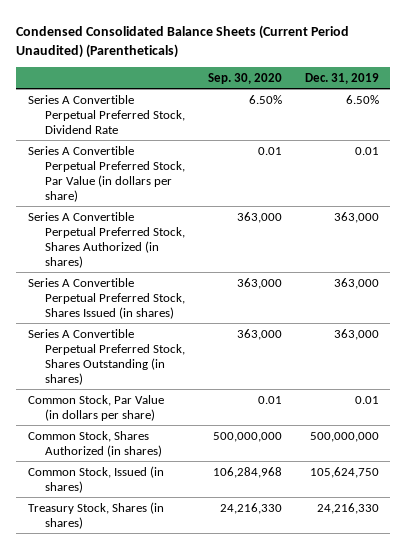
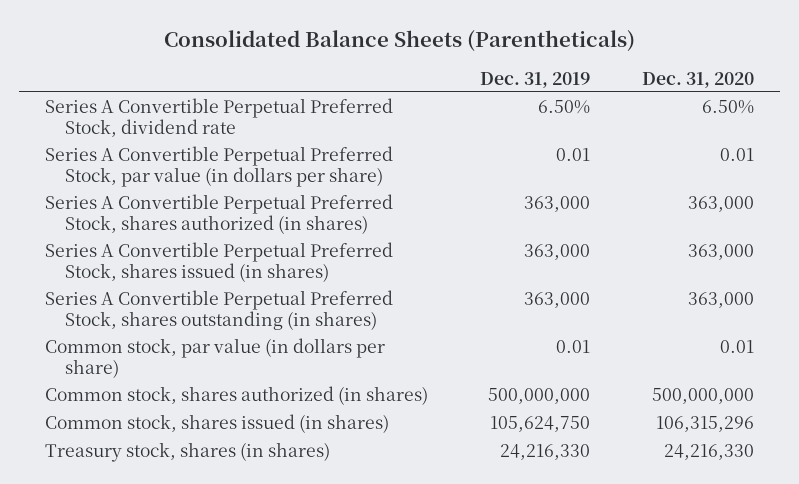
[16,24,350,58] Condensed Consolidated Balance Sheets (Current Period Unaudited) (Parentheticals) -> [163,29,635,52] Consolidated Balance Sheets (Parentheticals)
[207,72,282,84] Sep. 30, 2020 -> none
none -> [641,71,754,88] Dec. 31, 2020
[27,94,185,134] Series A Convertible Perpetual Preferred Stock, Dividend Rate -> [45,98,394,138] Series A Convertible Perpetual Preferred Stock, dividend rate
[27,145,185,202] Series A Convertible Perpetual Preferred Stock, Par Value (in dollars per share) -> [45,146,394,188] Series A Convertible Perpetual Preferred Stock, par value (in dollars per share)
[27,211,185,268] Series A Convertible Perpetual Preferred Stock, Shares Authorized (in shares) -> [45,194,394,235] Series A Convertible Perpetual Preferred Stock, shares authorized (in shares)
[27,277,185,319] Series A Convertible Perpetual Preferred Stock, Shares Issued (in shares) -> [45,242,394,283] Series A Convertible Perpetual Preferred Stock, shares issued (in shares)
[27,328,185,385] Series A Convertible Perpetual Preferred Stock, Shares Outstanding (in shares) -> [45,290,394,331] Series A Convertible Perpetual Preferred Stock, shares outstanding (in shares)
[27,394,164,421] Common Stock, Par Value (in dollars per share) -> [45,338,386,379] Common stock, par value (in dollars per share)
[27,430,162,457] Common Stock, Shares Authorized (in shares) -> [45,386,429,406] Common stock, shares authorized (in shares)
[27,465,164,493] Common Stock, Issued (in shares) -> [45,414,390,434] Common stock, shares issued (in shares)
[27,501,164,529] Treasury Stock, Shares (in shares) -> [45,442,331,463] Treasury stock, shares (in shares)

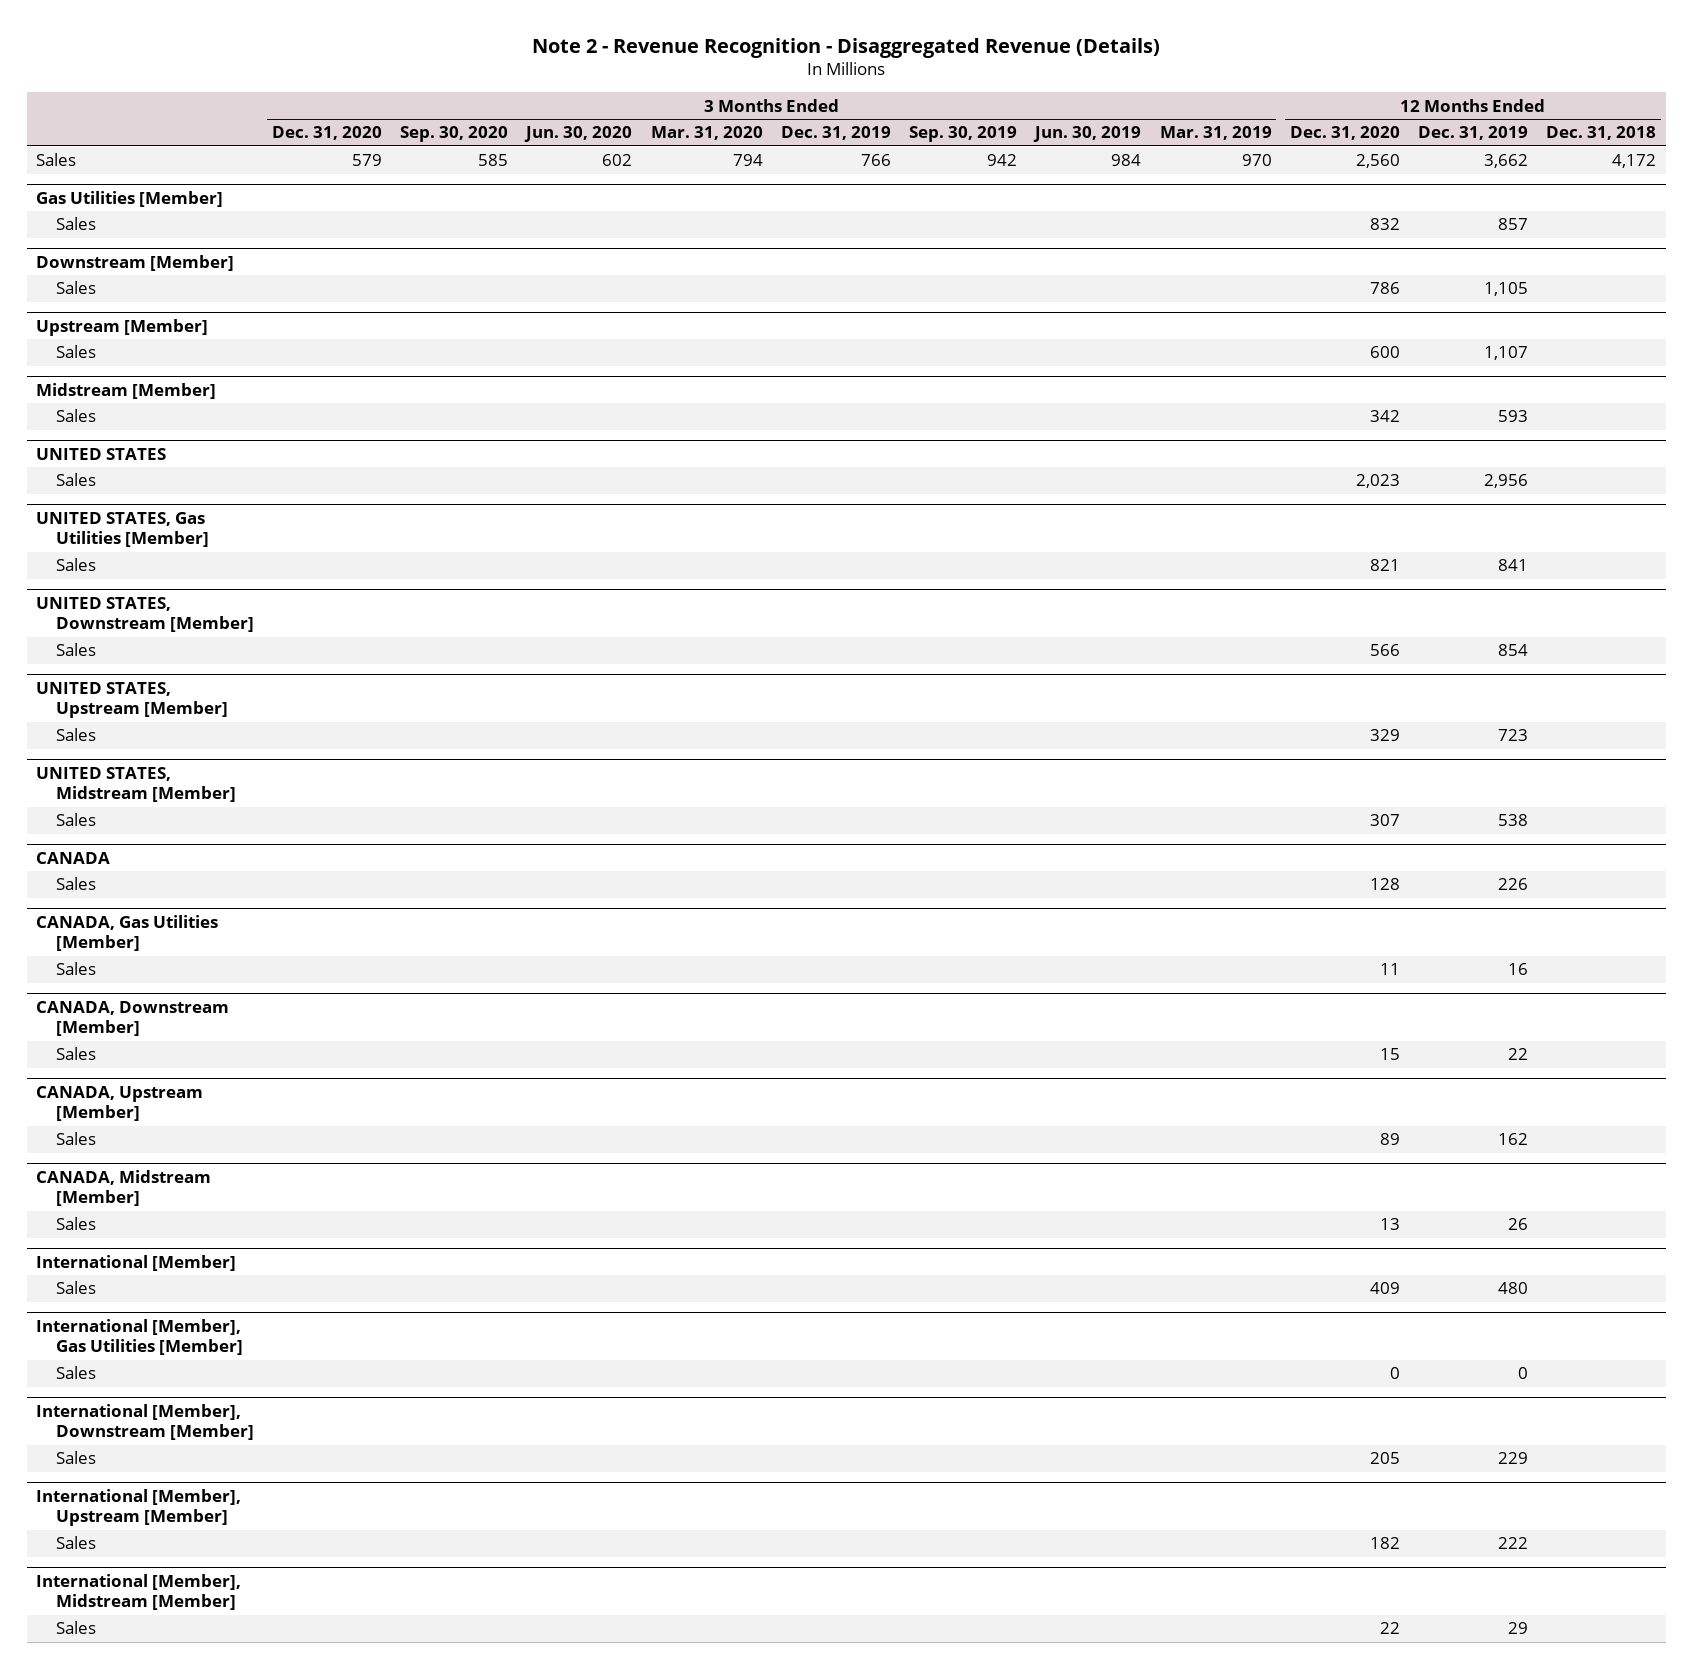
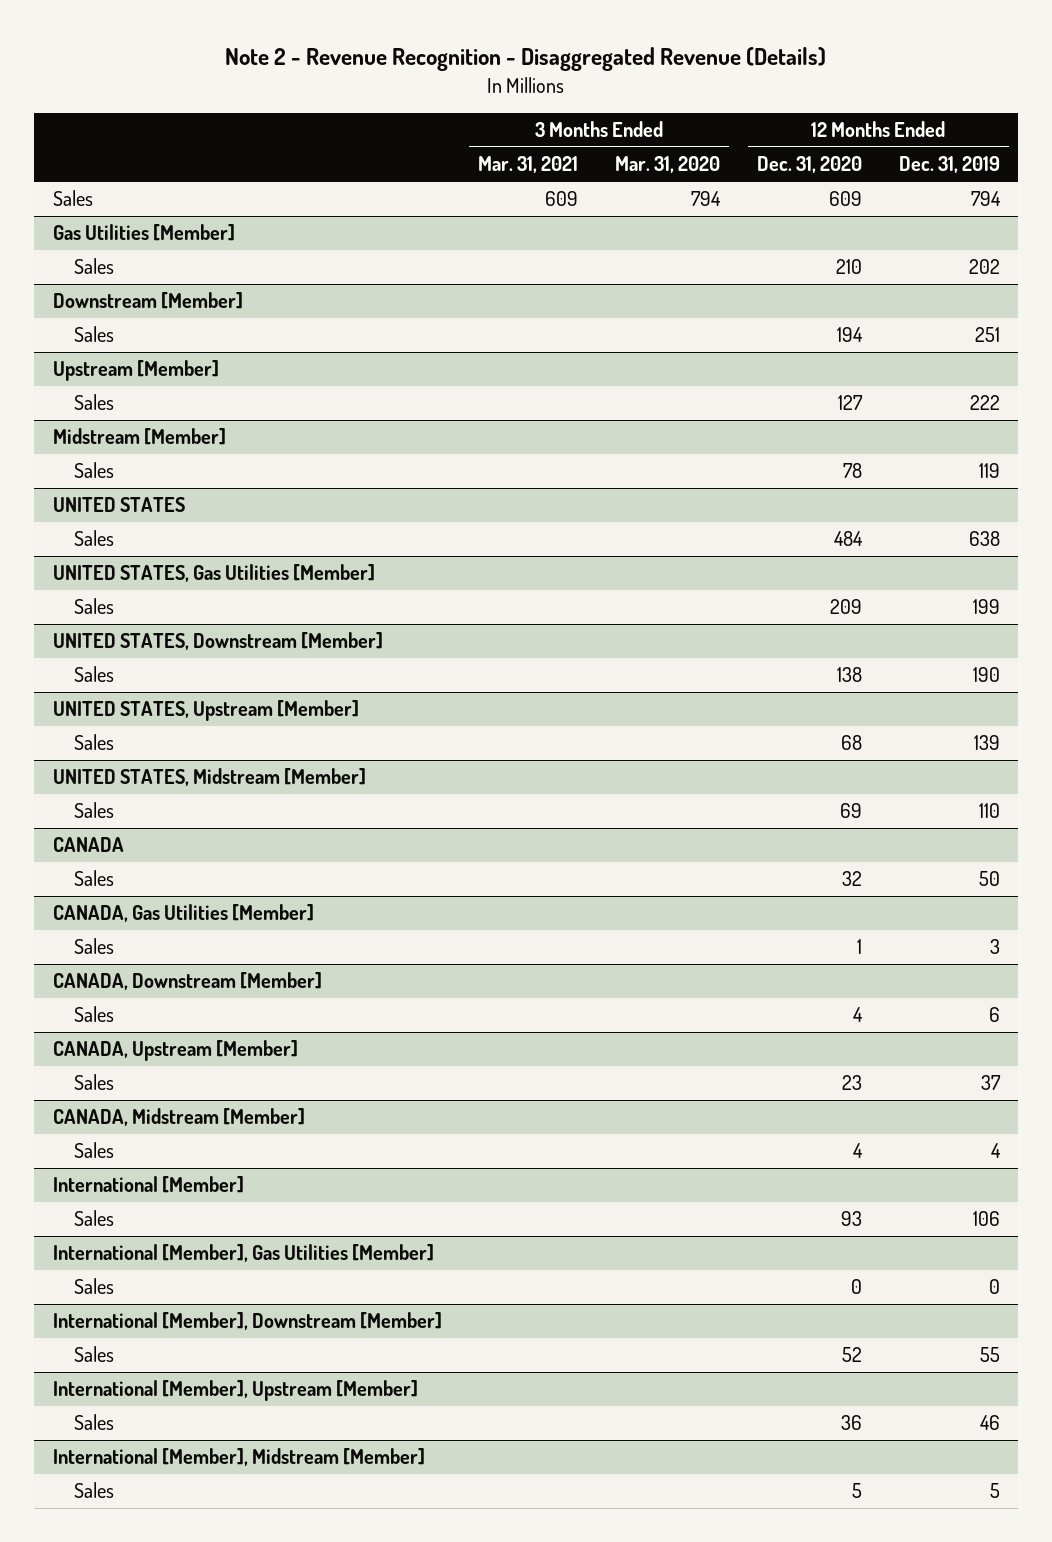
[271,126,382,141] Dec. 31, 2020 -> none
[400,126,509,143] Sep. 30, 2020 -> none
[524,126,633,143] Jun. 30, 2020 -> none
[780,126,891,141] Dec. 31, 2019 -> none
[909,126,1018,143] Sep. 30, 2019 -> none
[1033,126,1142,143] Jun. 30, 2019 -> none
[1159,126,1272,141] Mar. 31, 2019 -> none
[1546,126,1657,141] Dec. 31, 2018 -> none
none -> [478,156,579,174] Mar. 31, 2021
[1355,154,1400,169] 2,560 -> [828,191,862,207] 609
[1484,154,1529,169] 3,662 -> [970,191,1001,207] 794
[1369,218,1400,231] 832 -> [835,259,862,275] 210
[1498,218,1529,231] 857 -> [968,259,1000,275] 202
[1369,282,1400,295] 786 -> [836,327,863,343] 194
[1484,282,1529,297] 1,105 -> [974,327,1000,343] 251
[1369,346,1400,359] 600 -> [837,395,863,411] 127
[1484,346,1529,361] 1,107 -> [969,395,1000,411] 222
[1369,410,1400,423] 342 -> [842,463,862,479] 78
[1498,410,1529,423] 593 -> [978,463,1000,479] 119
[1355,474,1400,489] 2,023 -> [833,531,863,547] 484
[1484,474,1529,489] 2,956 -> [968,531,1000,547] 638
[1369,559,1400,572] 821 -> [829,599,862,615] 209
[1498,559,1529,572] 841 -> [972,599,1000,615] 199
[1369,644,1400,657] 566 -> [836,667,862,683] 138
[1498,644,1529,657] 854 -> [972,667,1000,683] 190
[1369,729,1400,742] 329 -> [840,735,862,751] 68
[1498,729,1529,742] 723 -> [973,735,1000,751] 139
[1369,814,1400,827] 307 -> [839,803,862,819] 69
[1498,814,1529,827] 538 -> [978,803,1000,819] 110
[1369,878,1400,891] 128 -> [841,871,862,887] 32
[1498,878,1529,891] 226 -> [978,871,1000,887] 50
[1379,963,1400,976] 11 -> [856,939,862,955] 1
[1508,963,1529,976] 16 -> [989,939,1000,955] 3
[1379,1048,1400,1061] 15 -> [852,1007,863,1023] 4
[1508,1048,1529,1061] 22 -> [988,1007,1000,1023] 6
[1379,1133,1400,1146] 89 -> [841,1075,862,1091] 23
[1498,1133,1529,1146] 162 -> [980,1075,1001,1091] 37
[1379,1218,1400,1231] 13 -> [852,1143,863,1159] 4
[1508,1218,1529,1231] 26 -> [990,1143,1001,1159] 4
[1369,1282,1400,1295] 409 -> [840,1211,862,1227] 93
[1498,1282,1529,1295] 480 -> [972,1211,1000,1227] 106
[1369,1452,1400,1465] 205 -> [841,1347,862,1363] 52
[1498,1452,1529,1465] 229 -> [979,1347,1000,1363] 55
[1369,1537,1400,1550] 182 -> [840,1415,862,1431] 36
[1498,1537,1529,1550] 222 -> [979,1415,1000,1431] 46
[1379,1622,1400,1635] 22 -> [851,1483,862,1499] 5
[1508,1622,1529,1635] 29 -> [989,1483,1000,1499] 5

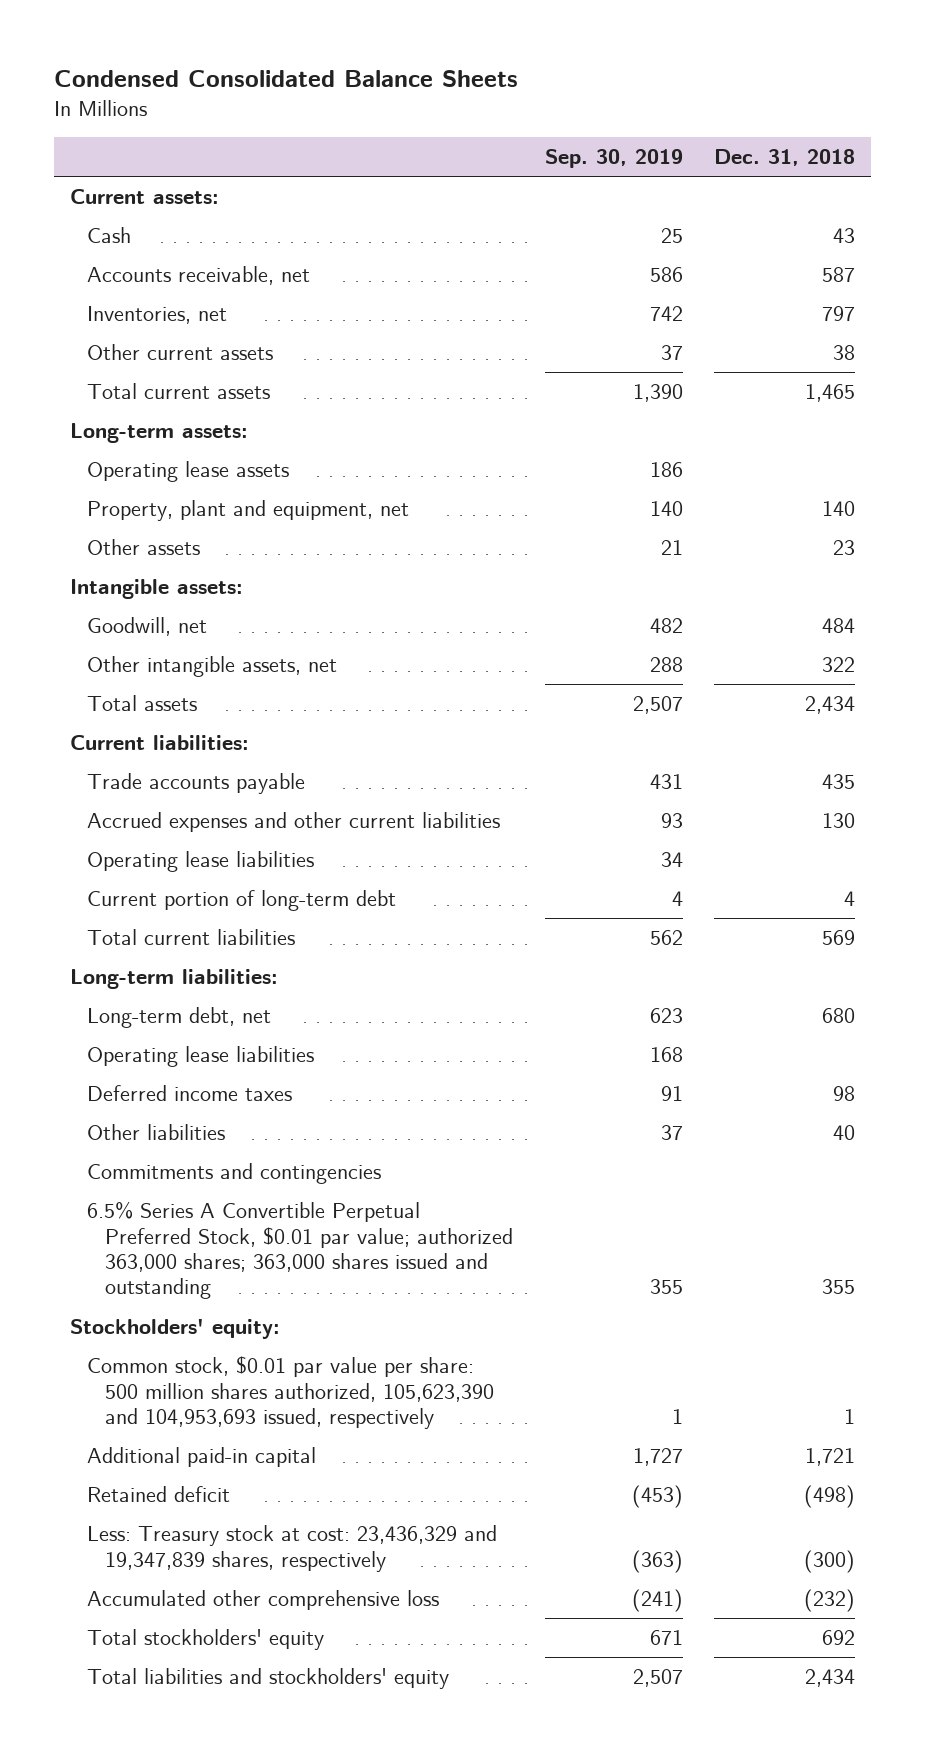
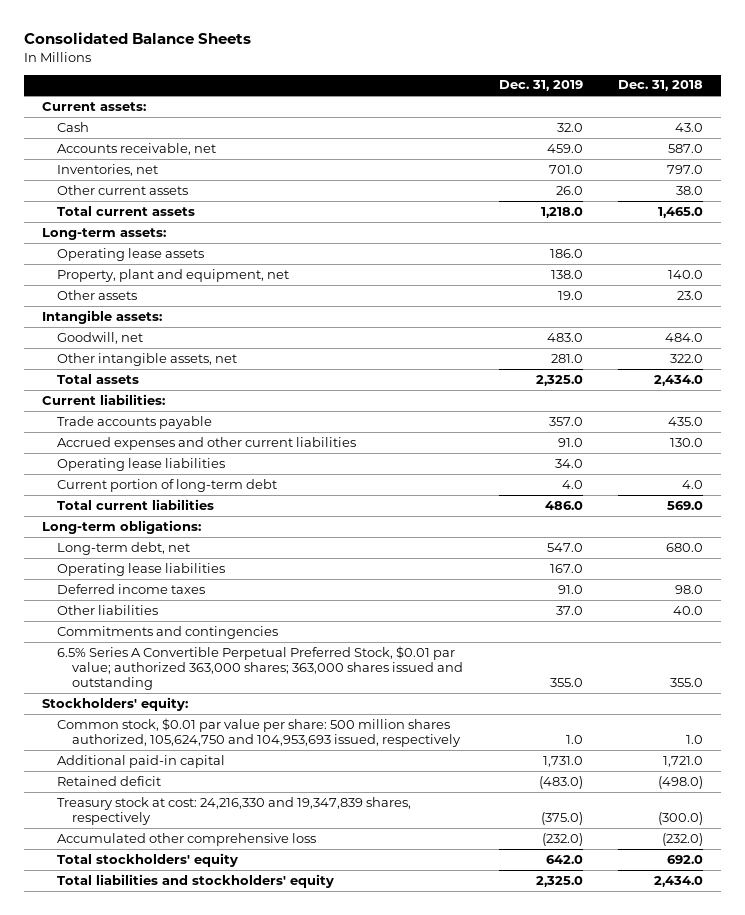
[53,69,518,87] Condensed Consolidated Balance Sheets -> [24,32,252,45] Consolidated Balance Sheets
[544,149,683,169] Sep. 30, 2019 -> none
none -> [498,80,583,92] Dec. 31, 2019
[833,228,856,244] 43 -> [675,122,704,132] 43.0
[822,267,856,283] 587 -> [668,143,704,153] 587.0
[822,306,856,322] 797 -> [667,164,704,174] 797.0
[833,345,856,361] 38 -> [676,185,704,195] 38.0
[805,384,856,403] 1,465 -> [658,206,704,218] 1,465.0
[822,501,856,517] 140 -> [668,269,704,279] 140.0
[833,540,856,556] 23 -> [677,290,704,300] 23.0
[822,618,856,634] 484 -> [665,332,704,342] 484.0
[822,657,856,673] 322 -> [670,353,704,363] 322.0
[805,696,856,715] 2,434 -> [654,374,704,386] 2,434.0
[822,774,856,790] 435 -> [668,416,704,426] 435.0
[822,813,856,829] 130 -> [670,437,704,447] 130.0
[844,891,856,907] 4 -> [682,479,704,489] 4.0
[822,930,856,946] 569 -> [667,500,704,510] 569.0
[69,969,278,990] Long-term liabilities: -> [41,519,201,534] Long-term obligations:
[822,1008,856,1024] 680 -> [666,542,704,552] 680.0
[833,1086,856,1102] 98 -> [675,584,704,594] 98.0
[833,1125,856,1141] 40 -> [673,605,704,615] 40.0
[822,1279,856,1295] 355 -> [670,677,704,687] 355.0
[87,1356,495,1429] Common stock, $0.01 par value per share: 500 million shares authorized, 105,623,390 and 104,953,693 issued, respectively -> [57,717,462,747] Common stock, $0.01 par value per share: 500 million shares authorized, 105,624,750 and 104,953,693 issued, respectively
[844,1408,856,1424] 1 -> [686,734,704,744] 1.0
[805,1448,856,1467] 1,721 -> [663,755,704,767] 1,721.0
[804,1485,856,1509] (498) -> [658,775,704,789] (498.0)
[87,1525,498,1572] Less: Treasury stock at cost: 23,436,329 and 19,347,839 shares, respectively -> [57,796,412,825] Treasury stock at cost: 24,216,330 and 19,347,839 shares, respectively
[804,1549,856,1573] (300) -> [658,811,704,825] (300.0)
[804,1589,856,1613] (232) -> [662,832,704,846] (232.0)
[822,1630,856,1646] 692 -> [667,854,704,864] 692.0
[805,1669,856,1688] 2,434 -> [654,875,704,887] 2,434.0

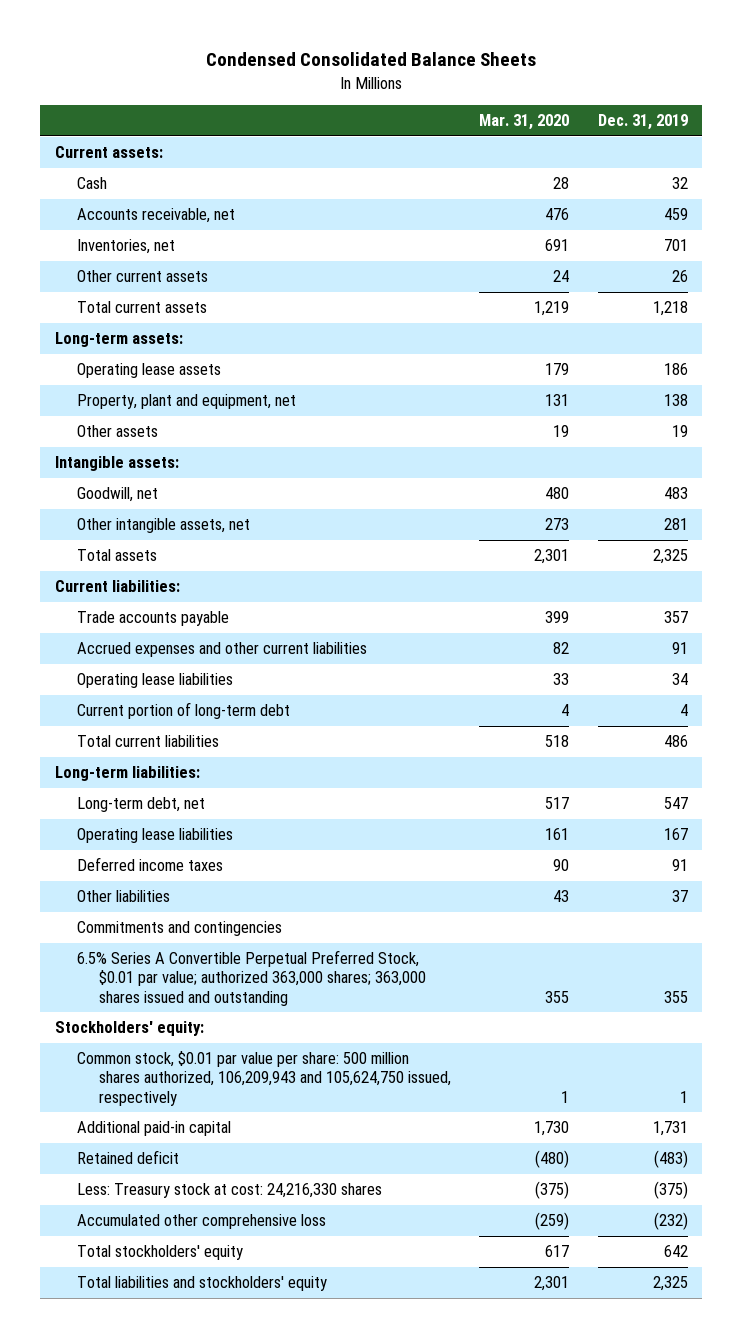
[24,32,252,45] Consolidated Balance Sheets -> [206,52,537,67] Condensed Consolidated Balance Sheets
[618,80,704,92] Dec. 31, 2018 -> none
none -> [479,114,570,131] Mar. 31, 2020
[556,122,583,132] 32.0 -> [671,177,688,190] 32
[546,143,583,153] 459.0 -> [663,208,688,221] 459
[548,164,583,174] 701.0 -> [663,239,688,252] 701
[555,185,583,195] 26.0 -> [671,270,688,283] 26
[540,206,583,218] 1,218.0 -> [652,301,688,317] 1,218
[549,248,583,258] 186.0 -> [663,363,688,376] 186
[550,269,583,279] 138.0 -> [663,394,688,407] 138
[557,290,583,300] 19.0 -> [671,425,688,438] 19
[546,332,583,342] 483.0 -> [663,487,688,500] 483
[550,353,583,363] 281.0 -> [663,518,688,531] 281
[535,374,583,386] 2,325.0 -> [652,549,688,565] 2,325
[548,416,583,426] 357.0 -> [663,611,688,624] 357
[557,437,583,447] 91.0 -> [671,642,688,655] 91
[554,458,583,468] 34.0 -> [671,673,688,686] 34
[561,479,583,489] 4.0 -> [679,704,688,717] 4
[544,500,583,510] 486.0 -> [663,735,688,748] 486
[41,519,201,534] Long-term obligations: -> [54,766,200,782] Long-term liabilities:
[546,542,583,552] 547.0 -> [663,797,688,810] 547
[549,563,583,573] 167.0 -> [663,828,688,841] 167
[557,584,583,594] 91.0 -> [671,859,688,872] 91
[555,605,583,615] 37.0 -> [671,890,688,903] 37
[549,677,583,687] 355.0 -> [663,990,688,1003] 355
[57,717,462,747] Common stock, $0.01 par value per share: 500 million shares authorized, 105,624,750 and 104,953,693 issued, respectively -> [76,1051,451,1106] Common stock, $0.01 par value per share: 500 million shares authorized, 106,209,943 and 105,624,750 issued, respectively
[565,734,583,744] 1.0 -> [679,1090,688,1103] 1
[542,755,583,767] 1,731.0 -> [652,1121,688,1137] 1,731
[538,775,583,789] (483.0) -> [653,1150,688,1169] (483)
[57,796,412,825] Treasury stock at cost: 24,216,330 and 19,347,839 shares, respectively -> [76,1183,382,1199] Less: Treasury stock at cost: 24,216,330 shares
[540,811,583,825] (375.0) -> [653,1181,688,1200] (375)
[541,832,583,846] (232.0) -> [653,1212,688,1231] (232)
[545,854,583,864] 642.0 -> [663,1245,688,1258] 642
[535,875,583,887] 2,325.0 -> [652,1276,688,1292] 2,325

